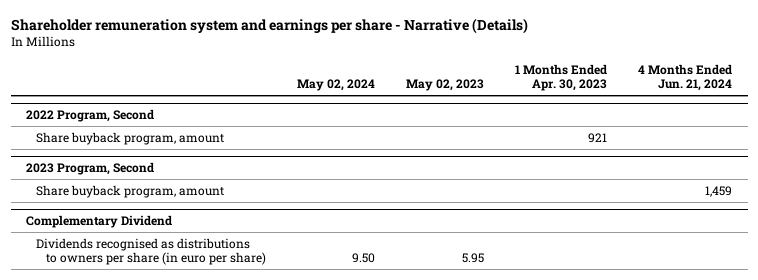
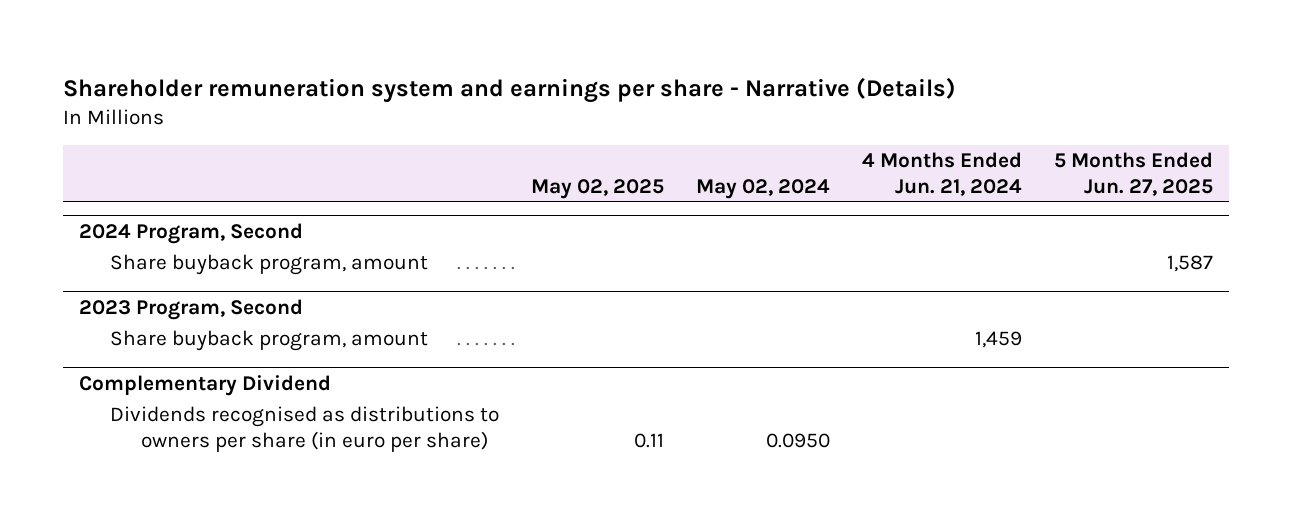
[405,79,484,92] May 02, 2023 -> none
[515,64,608,92] 1 Months Ended Apr. 30, 2023 -> none
none -> [530,178,664,199] May 02, 2025
none -> [1054,152,1214,196] 5 Months Ended Jun. 27, 2025
[26,108,155,122] 2022 Program, Second -> none
[36,131,225,145] Share buyback program, amount -> none
none -> [79,223,304,245] 2024 Program, Second
none -> [109,254,428,276] Share buyback program, amount
[351,252,375,263] 9.50 -> [766,432,831,448] 0.0950

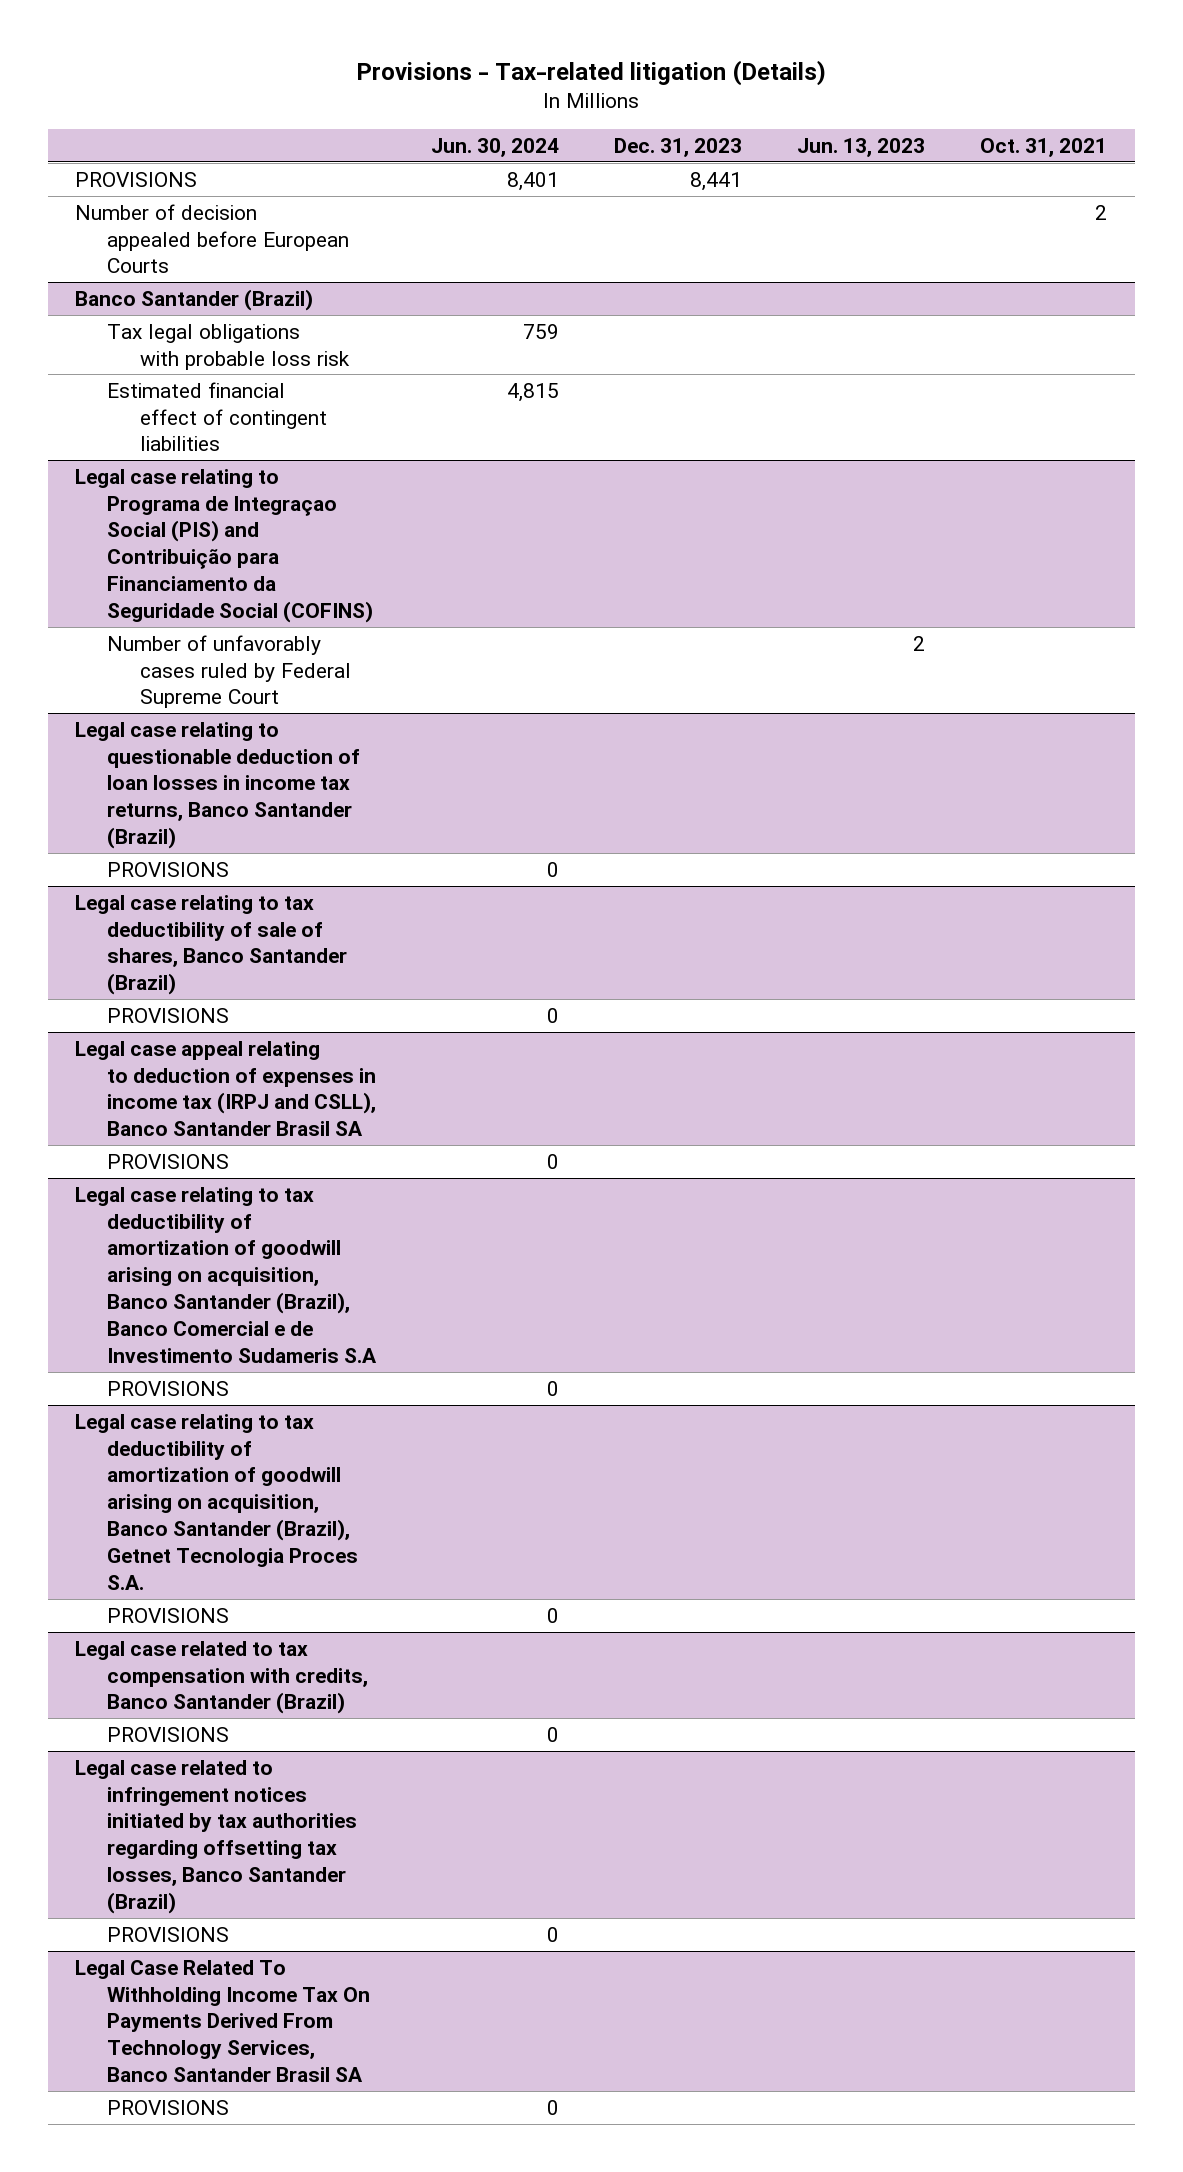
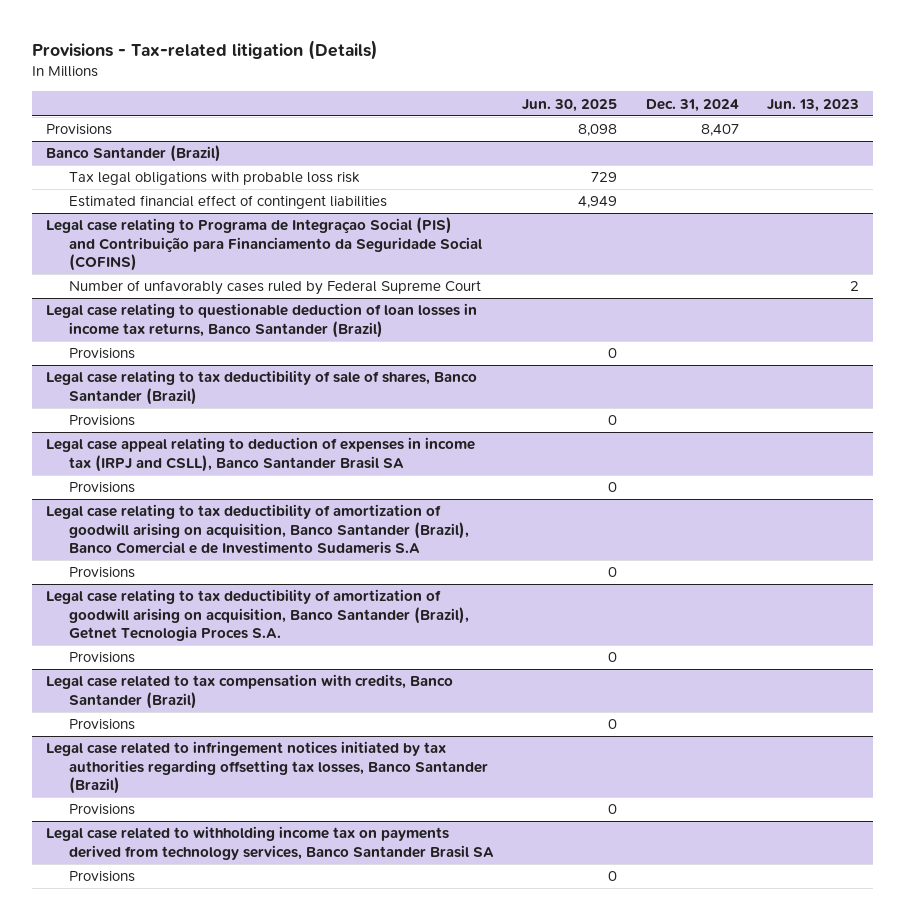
[431,138,560,158] Jun. 30, 2024 -> none
[614,138,743,158] Dec. 31, 2023 -> none
[980,138,1108,158] Oct. 31, 2021 -> none
none -> [522,98,618,112] Jun. 30, 2025
none -> [645,98,739,112] Dec. 31, 2024
[75,203,350,274] Number of decision appealed before European Courts -> none
[75,171,198,187] PROVISIONS -> [46,124,113,136] Provisions
[107,861,230,877] PROVISIONS -> [68,348,135,360] Provisions
[107,1007,230,1023] PROVISIONS -> [68,415,135,427] Provisions
[107,1153,230,1169] PROVISIONS -> [68,482,135,494] Provisions
[107,1380,230,1396] PROVISIONS -> [68,567,135,579] Provisions
[107,1607,230,1623] PROVISIONS -> [68,652,135,664] Provisions
[107,1726,230,1742] PROVISIONS -> [68,719,135,731] Provisions
[107,1926,230,1942] PROVISIONS -> [68,804,135,816] Provisions
[75,1959,371,2083] Legal Case Related To Withholding Income Tax On Payments Derived From Technology Services, Banco Santander Brasil SA -> [46,826,494,860] Legal case related to withholding income tax on payments derived from technology services, Banco Santander Brasil SA
[107,2099,230,2115] PROVISIONS -> [68,871,135,883] Provisions

